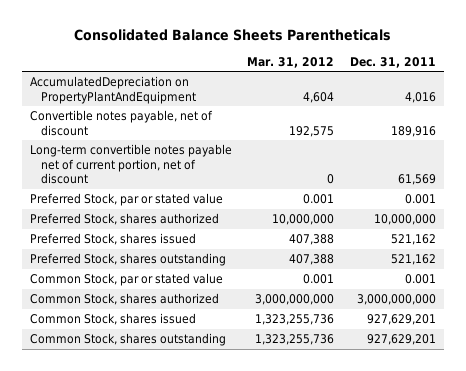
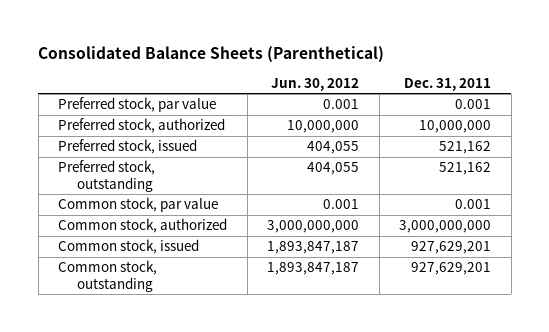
[73,28,391,41] Consolidated Balance Sheets Parentheticals -> [38,45,385,63] Consolidated Balance Sheets (Parenthetical)
[247,56,335,68] Mar. 31, 2012 -> none
none -> [271,77,360,91] Jun. 30, 2012
[29,76,196,104] AccumulatedDepreciation on PropertyPlantAndEquipment -> none
[29,110,213,136] Convertible notes payable, net of discount -> none
[29,144,232,185] Long-term convertible notes payable net of current portion, net of discount -> none
[29,193,223,207] Preferred Stock, par or stated value -> [58,97,217,113] Preferred stock, par value
[29,213,219,226] Preferred Stock, shares authorized -> [58,118,226,134] Preferred stock, authorized
[29,233,196,246] Preferred Stock, shares issued -> [58,139,198,155] Preferred stock, issued
[29,253,226,267] Preferred Stock, shares outstanding -> [58,160,156,192] Preferred stock, outstanding
[29,273,223,287] Common Stock, par or stated value -> [58,197,219,213] Common stock, par value
[29,293,219,306] Common Stock, shares authorized -> [58,218,228,234] Common stock, authorized
[29,313,196,326] Common Stock, shares issued -> [58,239,200,255] Common stock, issued
[29,333,226,347] Common Stock, shares outstanding -> [58,260,158,292] Common stock, outstanding

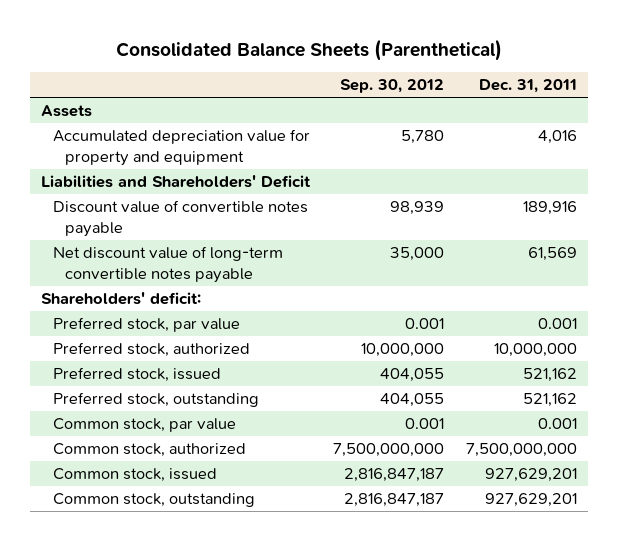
[271,77,360,91] Jun. 30, 2012 -> none
none -> [339,79,444,94] Sep. 30, 2012
none -> [41,105,93,118] Assets
none -> [53,129,311,166] Accumulated depreciation value for property and equipment
none -> [41,175,312,189] Liabilities and Shareholders' Deficit
none -> [53,200,309,237] Discount value of convertible notes payable
none -> [53,246,284,283] Net discount value of long-term convertible notes payable
none -> [41,292,202,306] Shareholders' deficit:
[399,220,492,234] 3,000,000,000 -> [466,443,578,458] 7,500,000,000

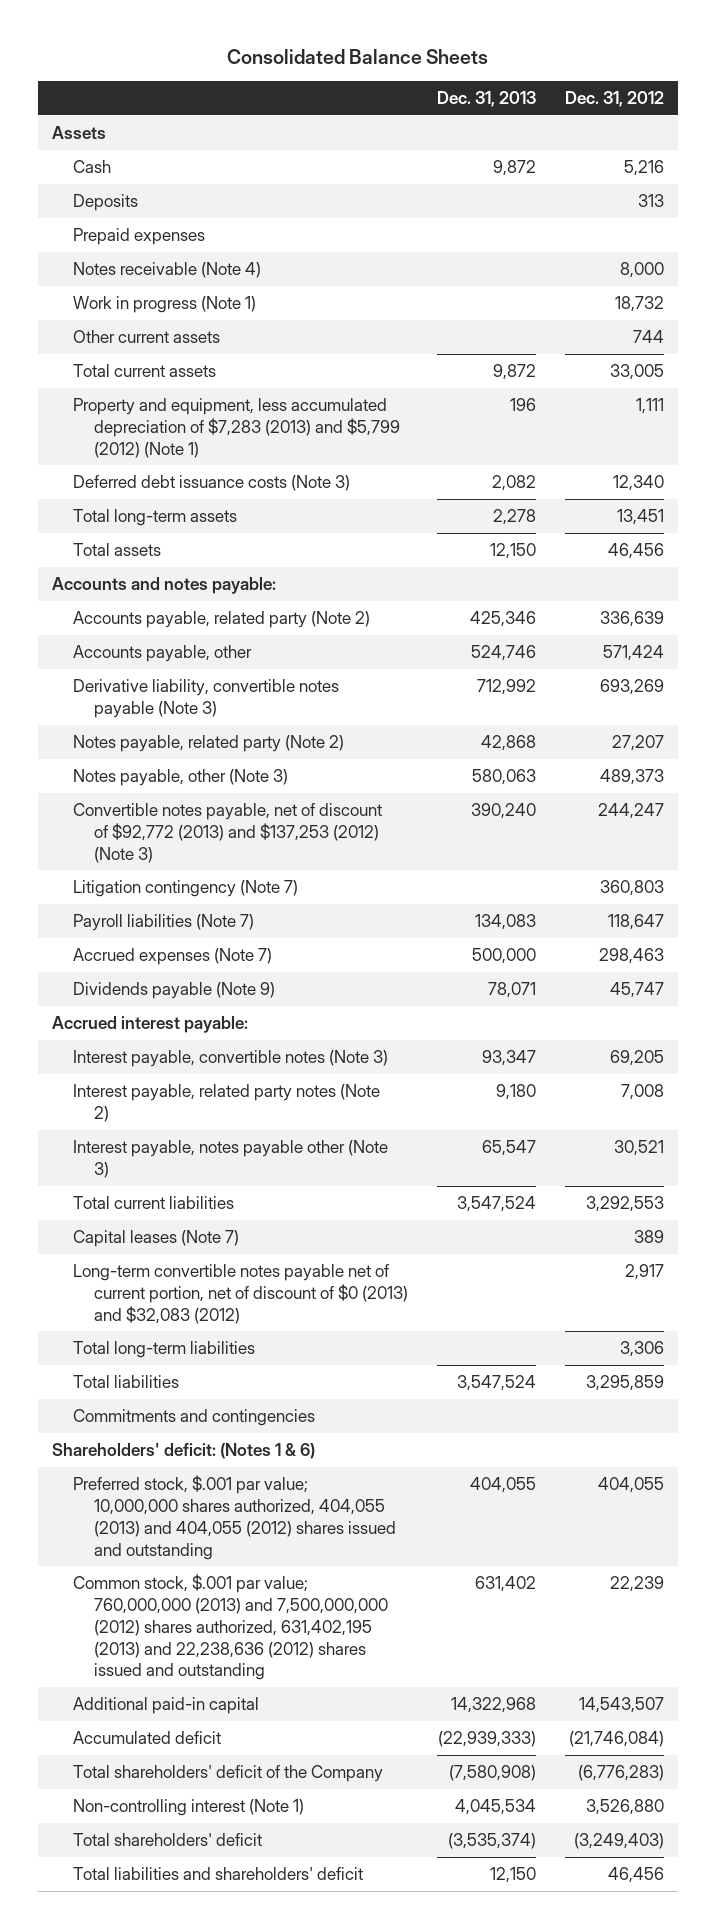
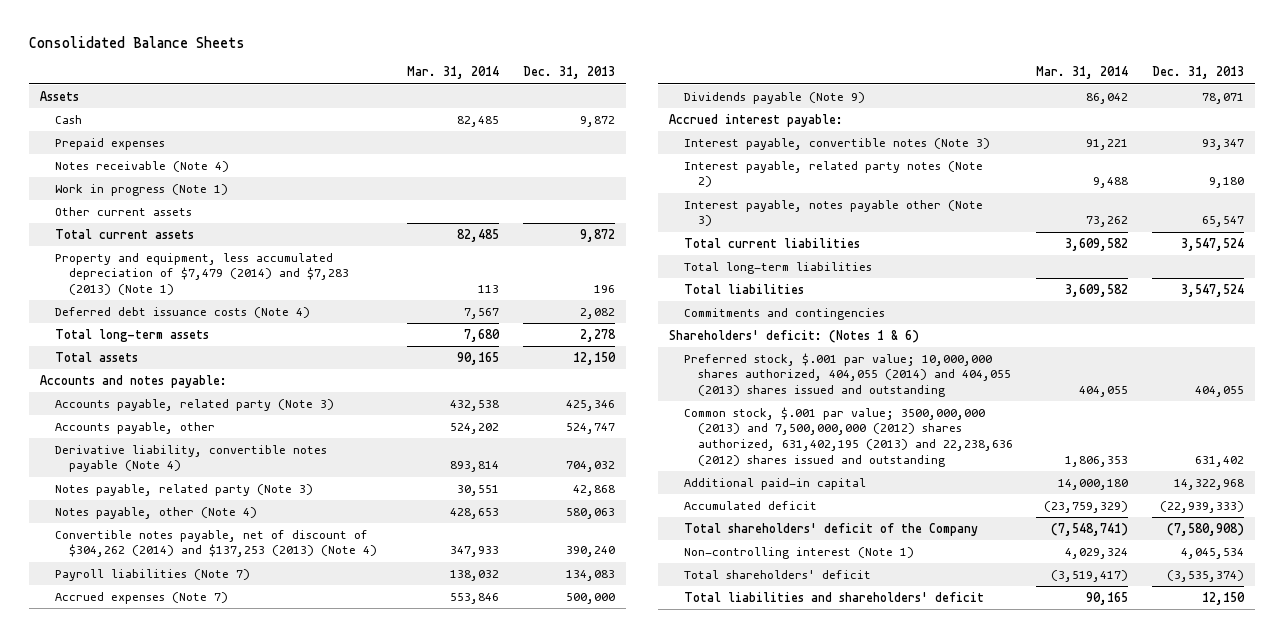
[564,91,664,108] Dec. 31, 2012 -> none
none -> [407,66,500,80] Mar. 31, 2014
[72,194,138,212] Deposits -> none
[72,398,400,458] Property and equipment, less accumulated depreciation of $7,283 (2013) and $5,799 (2012) (Note 1) -> [54,252,349,295] Property and equipment, less accumulated depreciation of $7,479 (2014) and $7,283 (2013) (Note 1)
[72,475,350,492] Deferred debt issuance costs (Note 3) -> [54,306,310,318] Deferred debt issuance costs (Note 4)
[72,880,298,898] Litigation contingency (Note 7) -> none
[72,611,370,629] Accounts payable, related party (Note 2) -> [54,398,334,411] Accounts payable, related party (Note 3)
[470,645,536,662] 524,746 -> [565,422,615,434] 524,747
[72,679,339,718] Derivative liability, convertible notes payable (Note 3) -> [54,444,327,473] Derivative liability, convertible notes payable (Note 4)
[476,679,536,696] 712,992 -> [565,461,615,473] 704,032
[72,735,344,753] Notes payable, related party (Note 2) -> [54,483,313,496] Notes payable, related party (Note 3)
[72,769,288,787] Notes payable, other (Note 3) -> [54,506,257,519] Notes payable, other (Note 4)
[72,803,382,863] Convertible notes payable, net of discount of $92,772 (2013) and $137,253 (2012) (Note 3) -> [54,529,377,558] Convertible notes payable, net of discount of $304,262 (2014) and $137,253 (2013) (Note 4)
[72,1230,239,1248] Capital leases (Note 7) -> none
[72,1264,408,1324] Long-term convertible notes payable net of current portion, net of discount of $0 (2013) and $32,083 (2012) -> none
[72,1475,396,1560] Preferred stock, $.001 par value; 10,000,000 shares authorized, 404,055 (2013) and 404,055 (2012) shares issued and outstanding -> [683,352,1011,397] Preferred stock, $.001 par value; 10,000,000 shares authorized, 404,055 (2014) and 404,055 (2013) shares issued and outstanding
[72,1574,388,1681] Common stock, $.001 par value; 760,000,000 (2013) and 7,500,000,000 (2012) shares authorized, 631,402,195 (2013) and 22,238,636 (2012) shares issued and outstanding -> [683,406,1013,467] Common stock, $.001 par value; 3500,000,000 (2013) and 7,500,000,000 (2012) shares authorized, 631,402,195 (2013) and 22,238,636 (2012) shares issued and outstanding

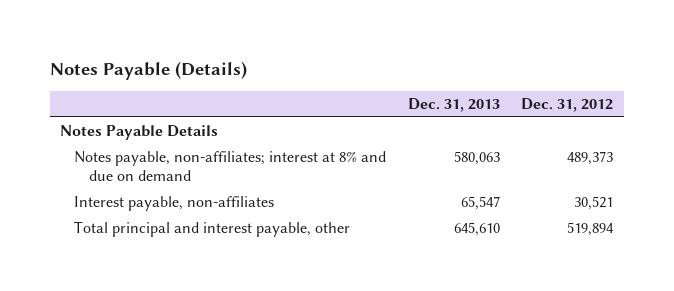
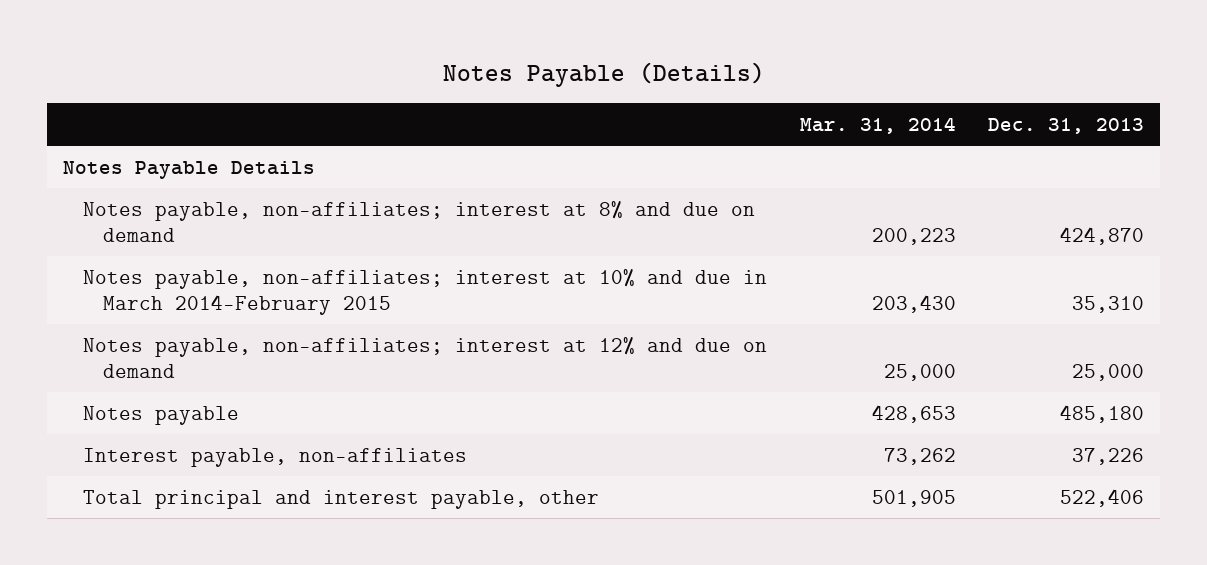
[521,98,614,113] Dec. 31, 2012 -> none
none -> [799,117,956,135] Mar. 31, 2014
[453,151,500,166] 580,063 -> [1059,226,1144,245] 424,870
none -> [83,268,768,315] Notes payable, non-affiliates; interest at 10% and due in March 2014-February 2015
none -> [83,336,768,378] Notes payable, non-affiliates; interest at 12% and due on demand
none -> [83,405,240,425] Notes payable
[460,196,500,211] 65,547 -> [1071,447,1144,465] 37,226
[453,222,500,237] 645,610 -> [1059,488,1144,507] 522,406

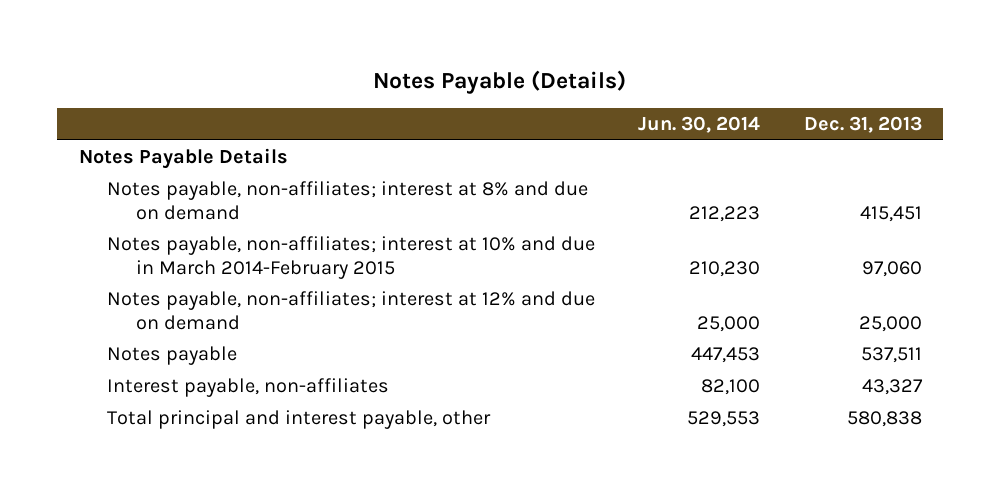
[799,117,956,135] Mar. 31, 2014 -> none
none -> [638,116,761,134] Jun. 30, 2014
[1059,226,1144,245] 424,870 -> [859,205,922,222] 415,451
[1071,295,1144,313] 35,310 -> [861,260,922,277] 97,060
[1059,404,1144,423] 485,180 -> [860,347,922,364] 537,511
[1071,447,1144,465] 37,226 -> [861,379,923,396] 43,327
[1059,488,1144,507] 522,406 -> [846,411,922,428] 580,838

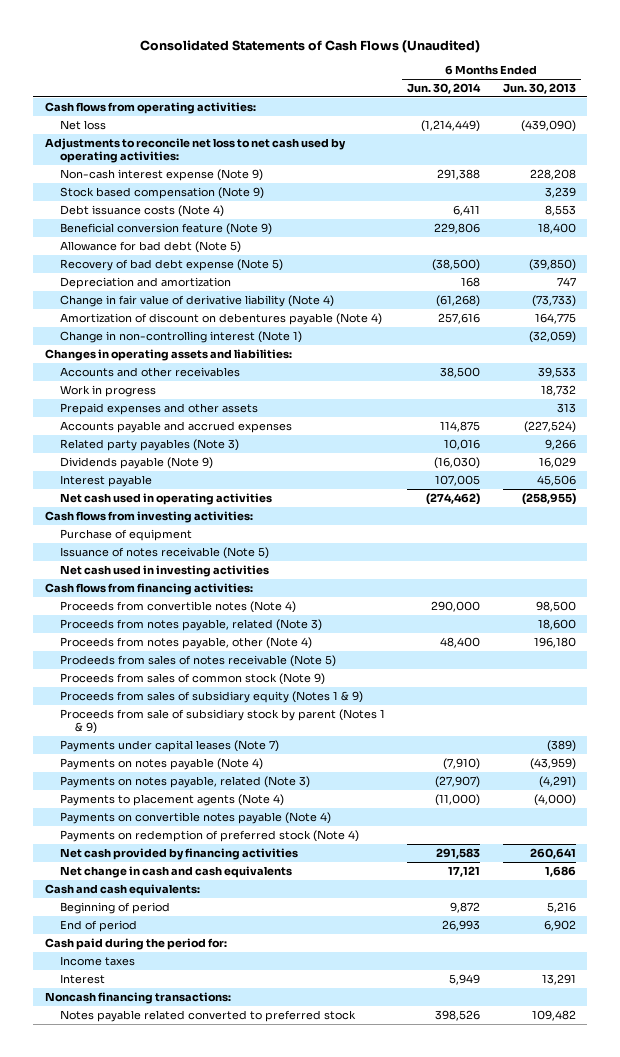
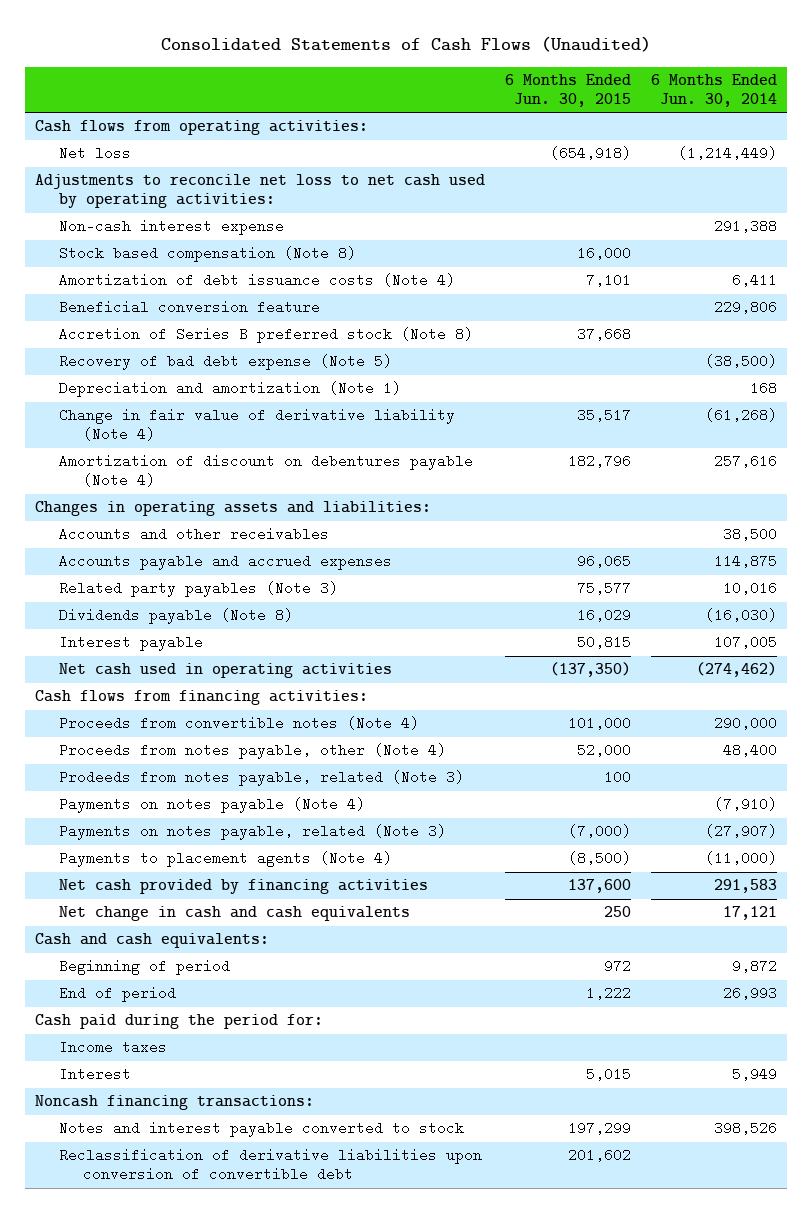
[502,82,576,94] Jun. 30, 2013 -> none
none -> [504,74,631,108] 6 Months Ended Jun. 30, 2015
[59,240,241,253] Allowance for bad debt (Note 5) -> none
[59,168,263,181] Non-cash interest expense (Note 9) -> [58,219,284,236] Non-cash interest expense
[59,186,264,199] Stock based compensation (Note 9) -> [58,246,356,263] Stock based compensation (Note 8)
[59,204,224,217] Debt issuance costs (Note 4) -> [58,273,455,288] Amortization of debt issuance costs (Note 4)
[59,222,272,235] Beneficial conversion feature (Note 9) -> [58,300,320,315] Beneficial conversion feature
none -> [58,327,473,344] Accretion of Series B preferred stock (Note 8)
[59,276,231,289] Depreciation and amortization -> [58,381,401,398] Depreciation and amortization (Note 1)
[59,330,302,343] Change in non-controlling interest (Note 1) -> none
[59,384,156,397] Work in progress -> none
[59,402,258,415] Prepaid expenses and other assets -> none
[59,456,213,469] Dividends payable (Note 9) -> [58,608,293,625] Dividends payable (Note 8)
[44,510,253,523] Cash flows from investing activities: -> none
[59,528,192,541] Purchase of equipment -> none
[59,546,269,559] Issuance of notes receivable (Note 5) -> none
[59,564,269,577] Net cash used in investing activities -> none
[59,618,322,631] Proceeds from notes payable, related (Note 3) -> none
[59,654,336,667] Prodeeds from sales of notes receivable (Note 5) -> none
[59,672,325,685] Proceeds from sales of common stock (Note 9) -> none
[59,690,363,703] Proceeds from sales of subsidiary equity (Notes 1 & 9) -> none
[59,708,385,735] Proceeds from sale of subsidiary stock by parent (Notes 1 & 9) -> none
[59,739,279,752] Payments under capital leases (Note 7) -> none
none -> [58,770,464,787] Prodeeds from notes payable, related (Note 3)
[59,811,331,824] Payments on convertible notes payable (Note 4) -> none
[59,829,359,842] Payments on redemption of preferred stock (Note 4) -> none
[59,1009,356,1022] Notes payable related converted to preferred stock -> [58,1121,464,1138] Notes and interest payable converted to stock
none -> [58,1148,482,1182] Reclassification of derivative liabilities upon conversion of convertible debt

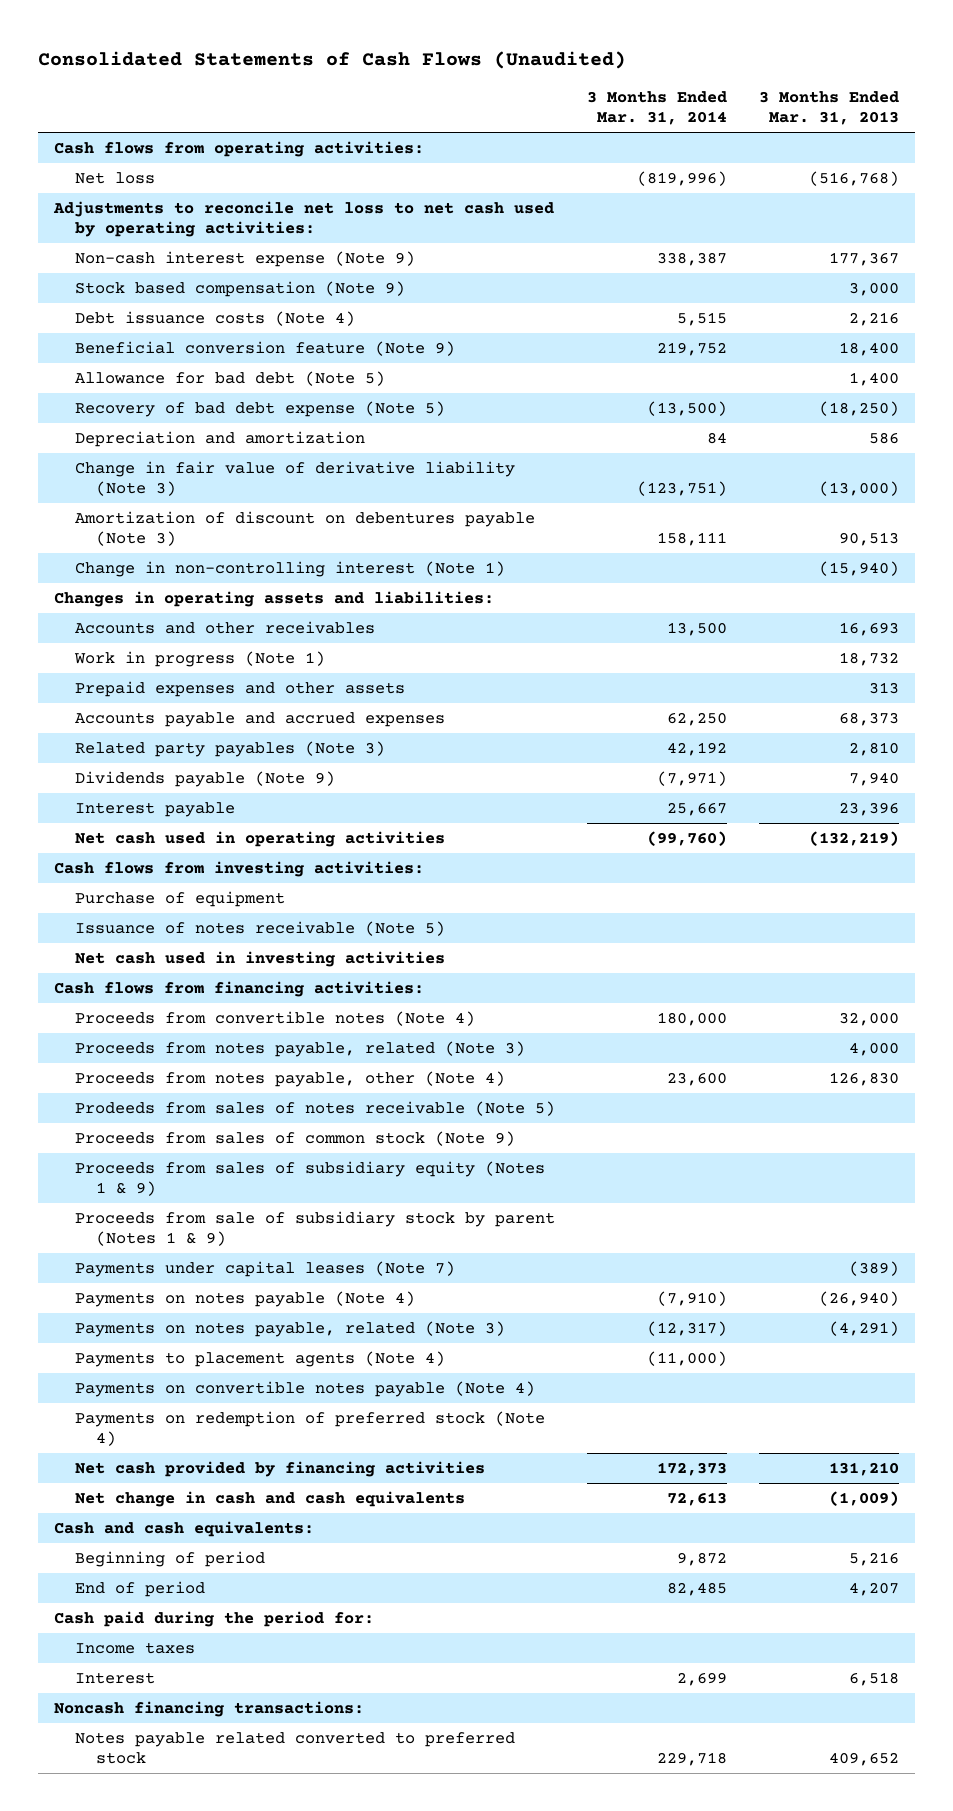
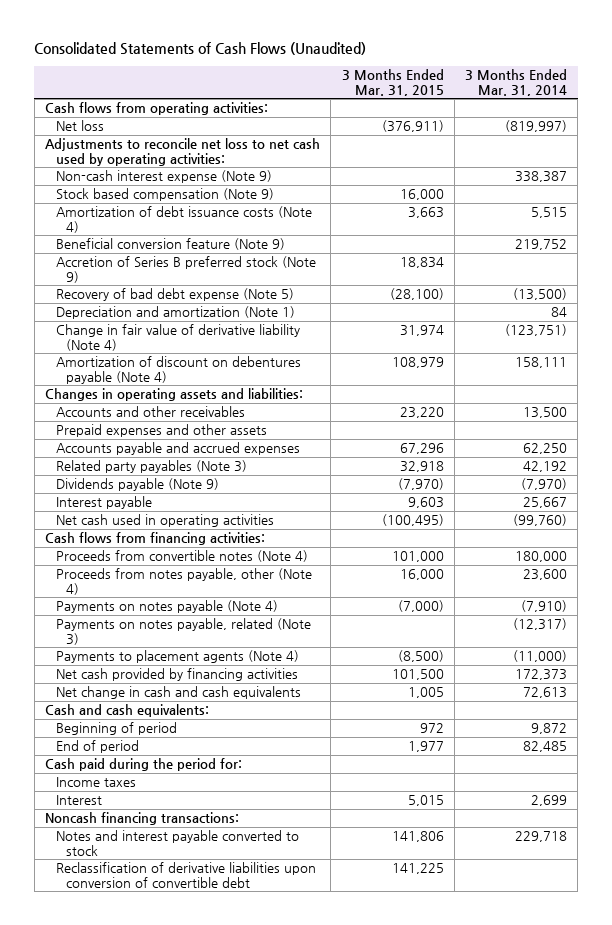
[759,90,900,126] 3 Months Ended Mar. 31, 2013 -> none
none -> [341,68,444,96] 3 Months Ended Mar. 31, 2015
[637,171,728,187] (819,996) -> [505,120,568,133] (819,997)
[75,311,356,327] Debt issuance costs (Note 4) -> [55,206,312,233] Amortization of debt issuance costs (Note 4)
[75,371,386,387] Allowance for bad debt (Note 5) -> none
none -> [55,256,316,283] Accretion of Series B preferred stock (Note 9)
[75,561,506,578] Change in non-controlling interest (Note 1) -> none
[75,431,366,448] Depreciation and amortization -> [55,306,295,320] Depreciation and amortization (Note 1)
[75,461,516,497] Change in fair value of derivative liability (Note 3) -> [55,324,300,351] Change in fair value of derivative liability (Note 4)
[75,511,536,547] Amortization of discount on debentures payable (Note 3) -> [55,356,301,384] Amortization of discount on debentures payable (Note 4)
[74,651,326,668] Work in progress (Note 1) -> none
[657,771,728,787] (7,971) -> [521,478,568,491] (7,970)
[53,861,424,878] Cash flows from investing activities: -> none
[75,891,286,908] Purchase of equipment -> none
[75,921,446,937] Issuance of notes receivable (Note 5) -> none
[75,951,446,968] Net cash used in investing activities -> none
[75,1041,526,1058] Proceeds from notes payable, related (Note 3) -> none
[75,1101,556,1117] Prodeeds from sales of notes receivable (Note 5) -> none
[75,1131,516,1147] Proceeds from sales of common stock (Note 9) -> none
[75,1161,546,1197] Proceeds from sales of subsidiary equity (Notes 1 & 9) -> none
[75,1211,556,1247] Proceeds from sale of subsidiary stock by parent (Notes 1 & 9) -> none
[75,1261,456,1278] Payments under capital leases (Note 7) -> none
[75,1381,536,1398] Payments on convertible notes payable (Note 4) -> none
[75,1411,546,1447] Payments on redemption of preferred stock (Note 4) -> none
[75,1732,516,1765] Notes payable related converted to preferred stock -> [55,830,299,856] Notes and interest payable converted to stock
none -> [55,862,316,888] Reclassification of derivative liabilities upon conversion of convertible debt

